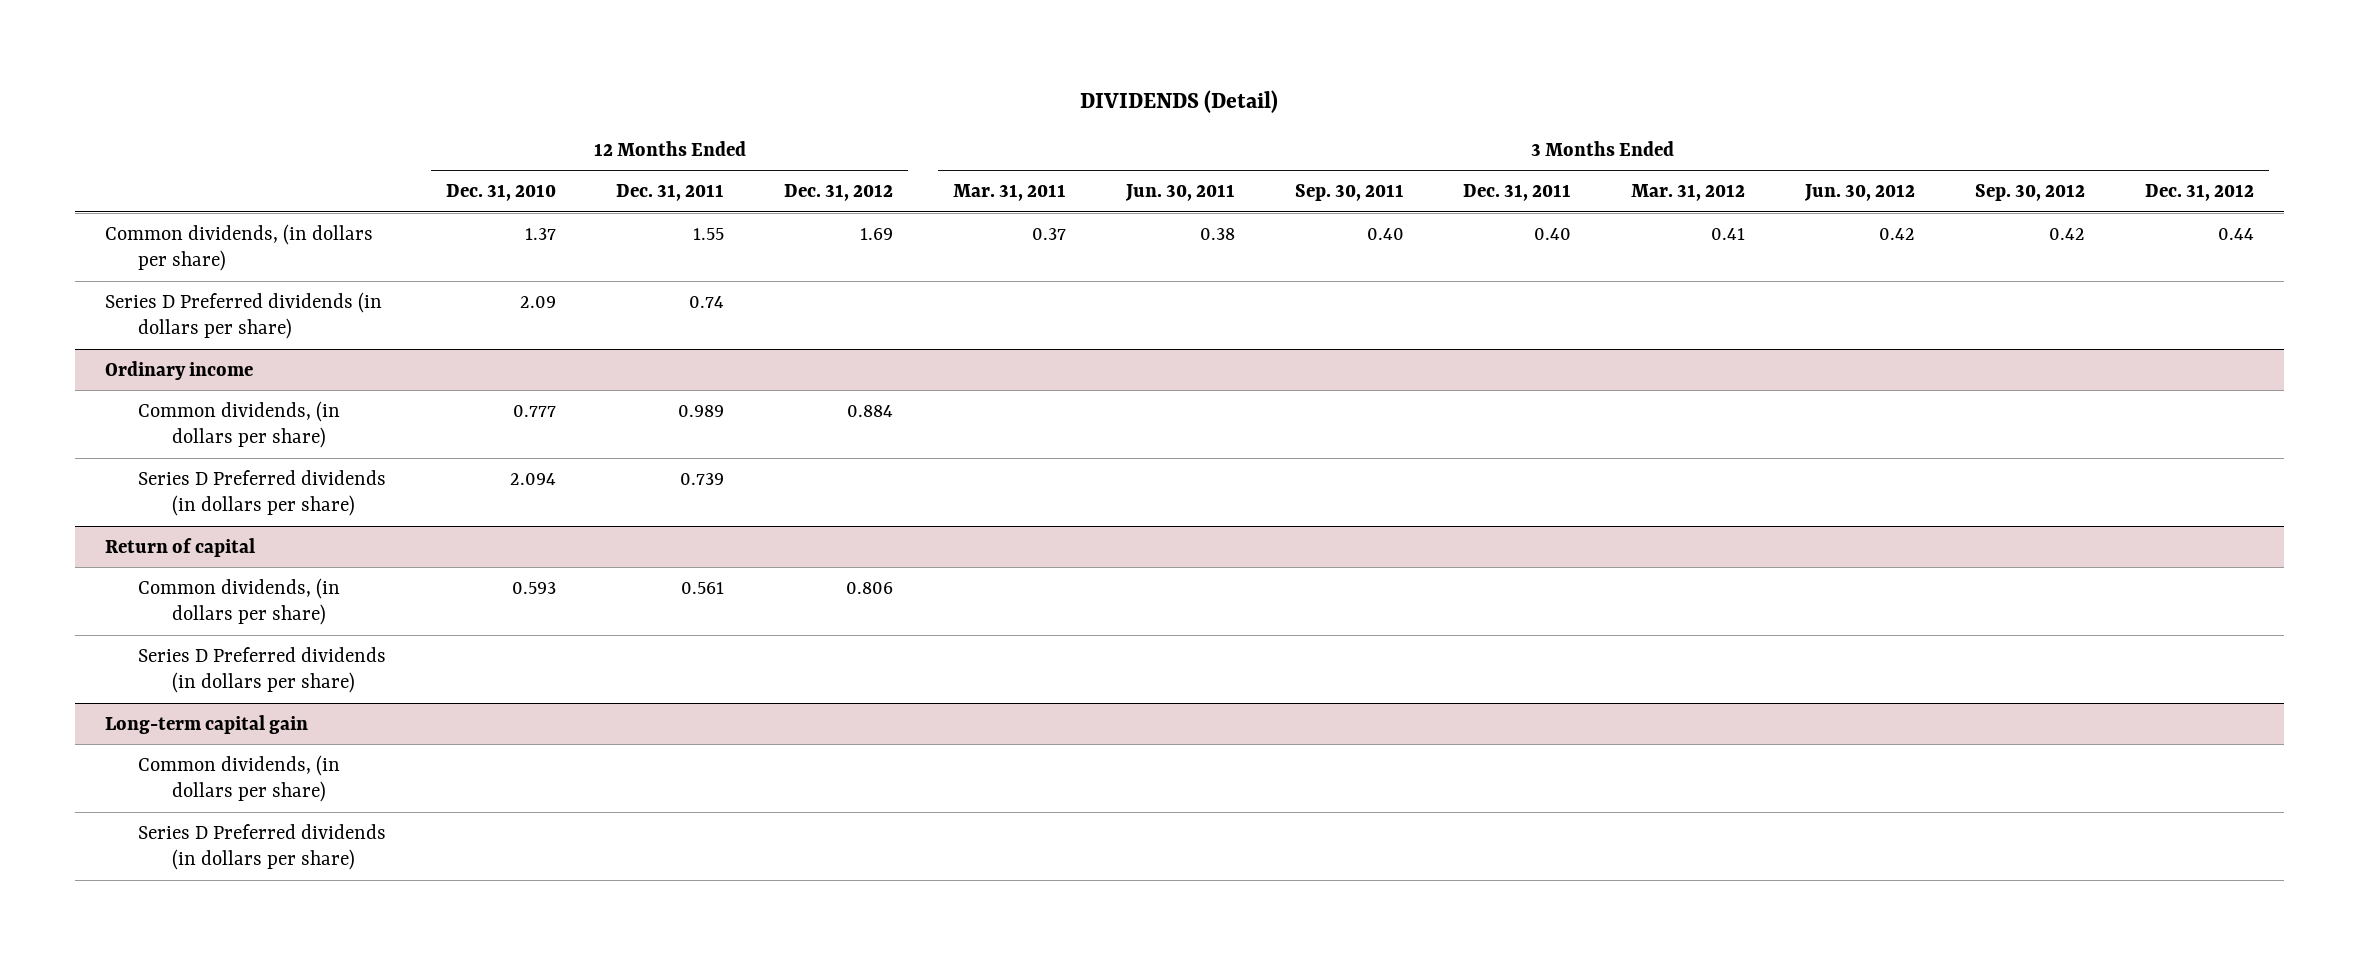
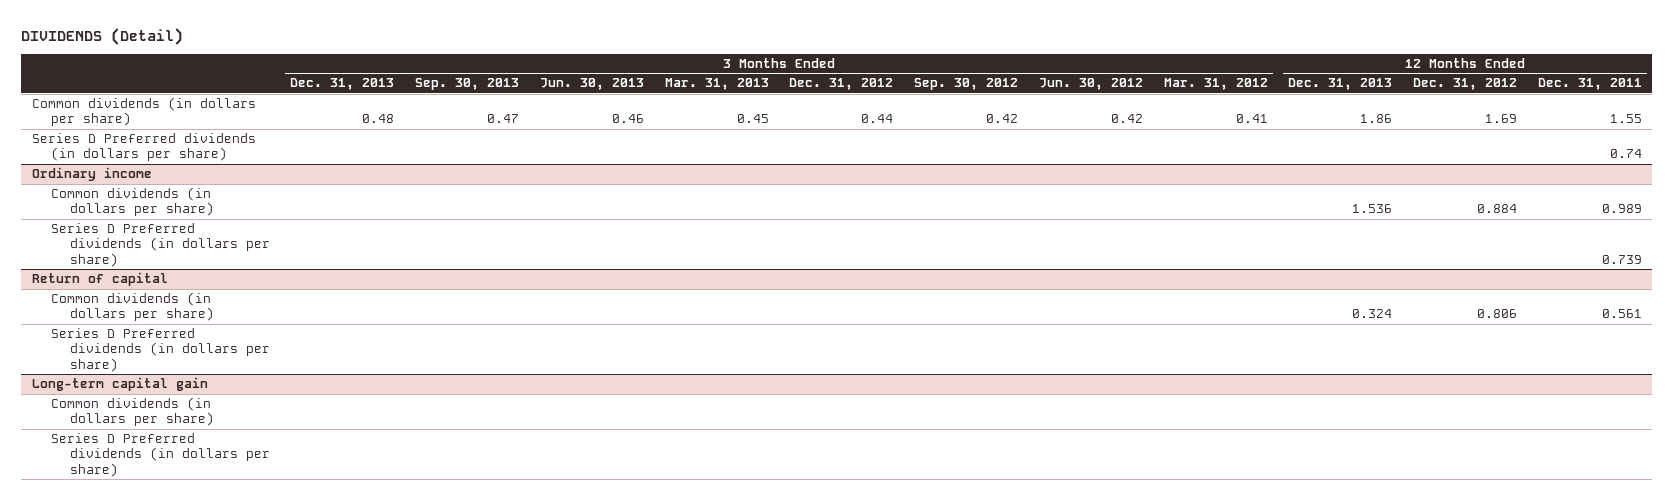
[446,184,557,202] Dec. 31, 2010 -> none
[952,184,1066,202] Mar. 31, 2011 -> none
[1124,184,1235,202] Jun. 30, 2011 -> none
[1294,184,1404,202] Sep. 30, 2011 -> none
[1463,184,1572,202] Dec. 31, 2011 -> none
none -> [290,78,395,91] Dec. 31, 2013
none -> [415,78,520,91] Sep. 30, 2013
none -> [539,78,644,91] Jun. 30, 2013
none -> [664,78,769,91] Mar. 31, 2013
none -> [1288,78,1393,91] Dec. 31, 2013
[104,223,373,272] Common dividends, (in dollars per share) -> [31,97,256,127] Common dividends (in dollars per share)
[138,400,341,449] Common dividends, (in dollars per share) -> [50,187,214,217] Common dividends (in dollars per share)
[138,577,341,626] Common dividends, (in dollars per share) -> [50,292,214,322] Common dividends (in dollars per share)
[138,754,341,803] Common dividends, (in dollars per share) -> [50,397,214,427] Common dividends (in dollars per share)

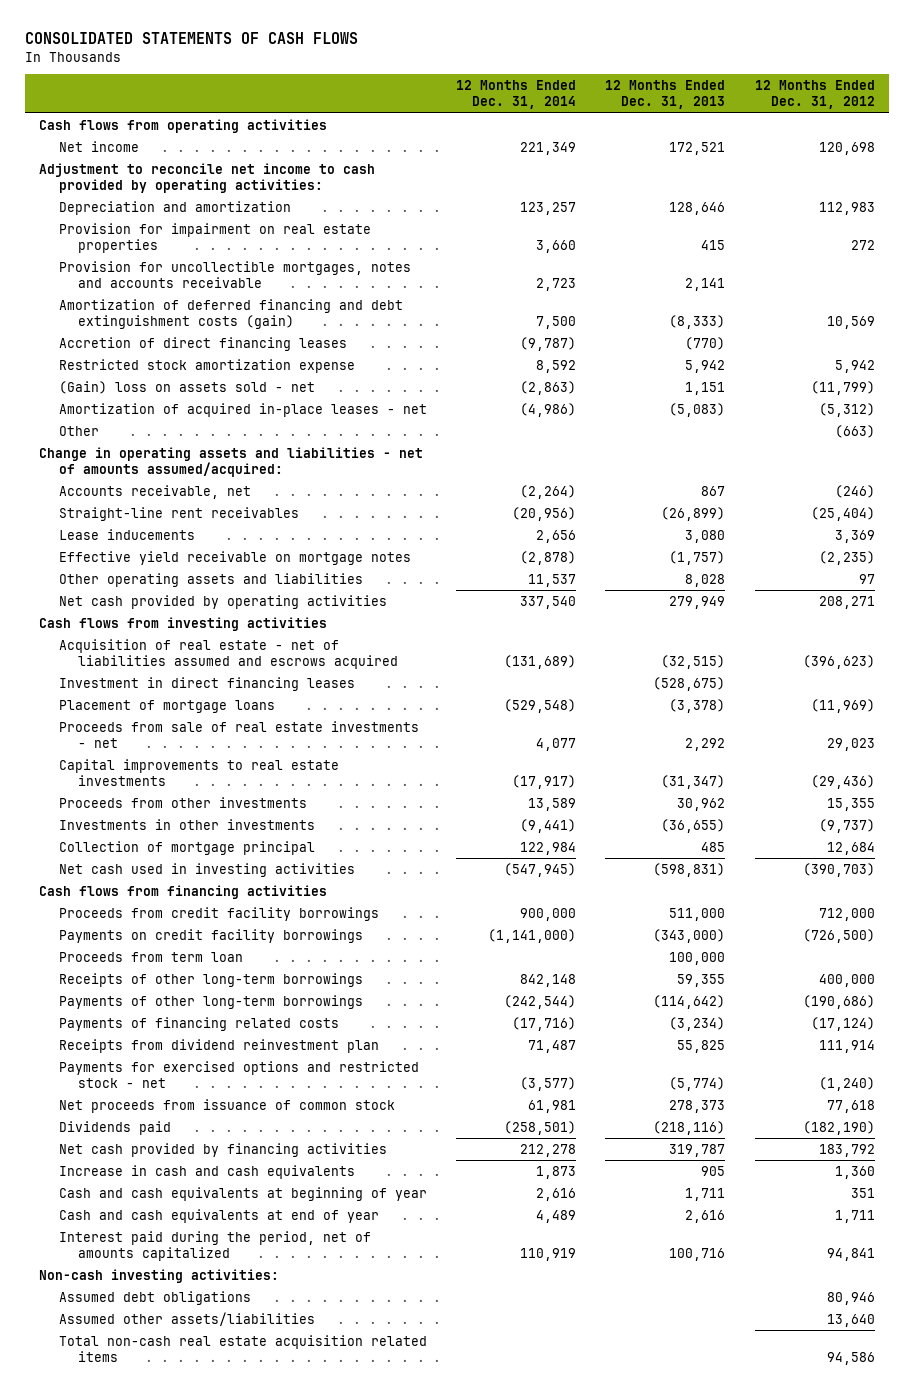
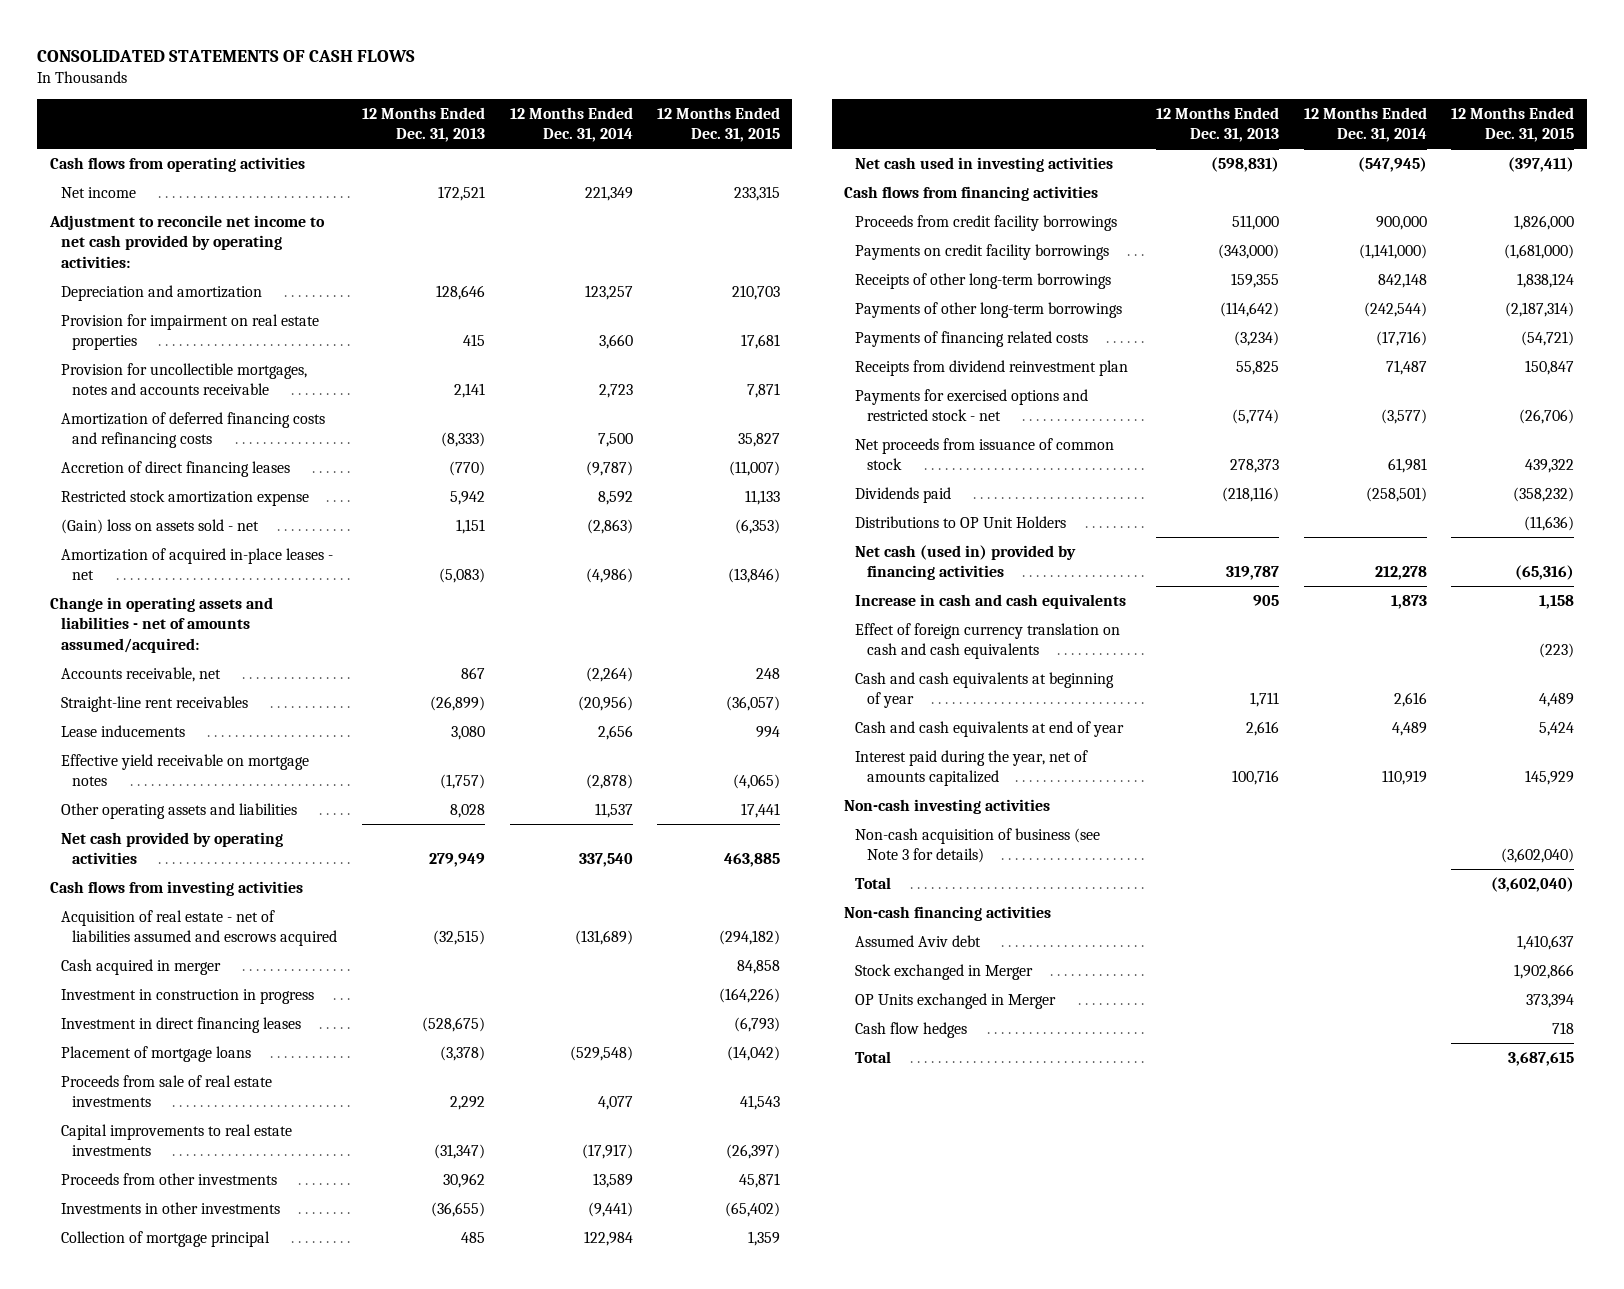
[754,80,875,110] 12 Months Ended Dec. 31, 2012 -> none
none -> [657,106,781,143] 12 Months Ended Dec. 31, 2015
[39,162,376,193] Adjustment to reconcile net income to cash provided by operating activities: -> [48,214,325,268] Adjustment to reconcile net income to net cash provided by operating activities:
[58,298,403,329] Amortization of deferred financing and debt extinguishment costs (gain) -> [61,411,326,449] Amortization of deferred financing costs and refinancing costs
[58,425,99,436] Other -> none
none -> [61,958,222,975] Cash acquired in merger
none -> [61,988,315,1004] Investment in construction in progress
[58,720,419,748] Proceeds from sale of real estate investments - net -> [61,1074,273,1108] Proceeds from sale of real estate investments
[58,951,243,962] Proceeds from term loan -> none
[677,973,726,987] 59,355 -> [1231,272,1280,288] 159,355
none -> [855,515,1067,528] Distributions to OP Unit Holders
[58,1142,387,1157] Net cash provided by financing activities -> [855,544,1077,581] Net cash (used in) provided by financing activities
none -> [855,622,1121,660] Effect of foreign currency translation on cash and cash equivalents
[58,1311,315,1326] Assumed other assets/liabilities -> none
[58,1334,427,1362] Total non-cash real estate acquisition related items -> none
[58,1230,371,1261] Interest paid during the period, net of amounts capitalized -> [855,749,1089,787] Interest paid during the year, net of amounts capitalized
[39,1268,280,1283] Non-cash investing activities: -> [844,798,1051,814] Non-cash investing activities
none -> [855,827,1101,864] Non-cash acquisition of business (see Note 3 for details)
none -> [855,876,892,889] Total
none -> [844,905,1052,921] Non-cash financing activities
[58,1290,251,1305] Assumed debt obligations -> [855,934,982,947] Assumed Aviv debt
none -> [855,963,1034,980] Stock exchanged in Merger
none -> [855,992,1057,1009] OP Units exchanged in Merger
none -> [855,1021,968,1038] Cash flow hedges
none -> [855,1050,892,1063] Total

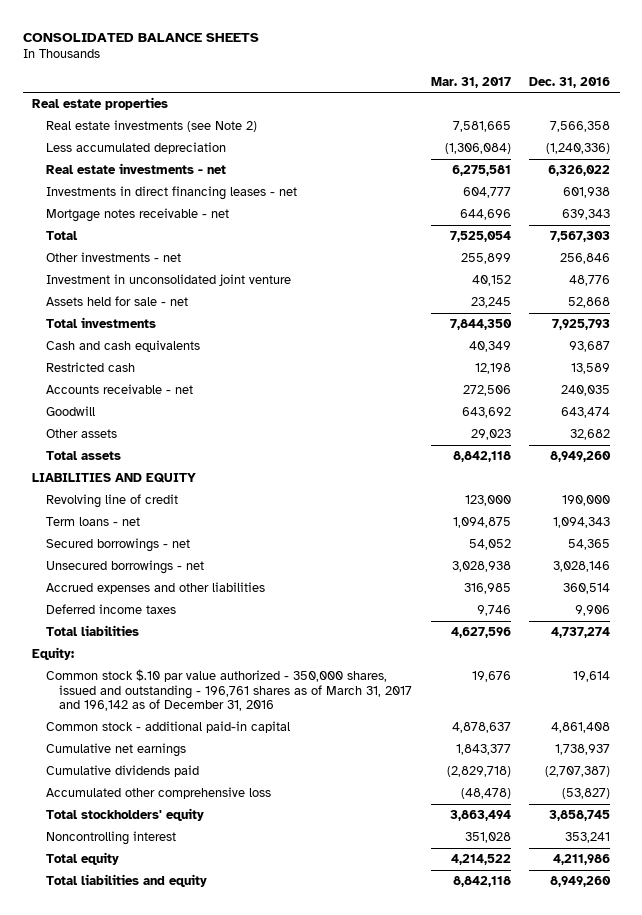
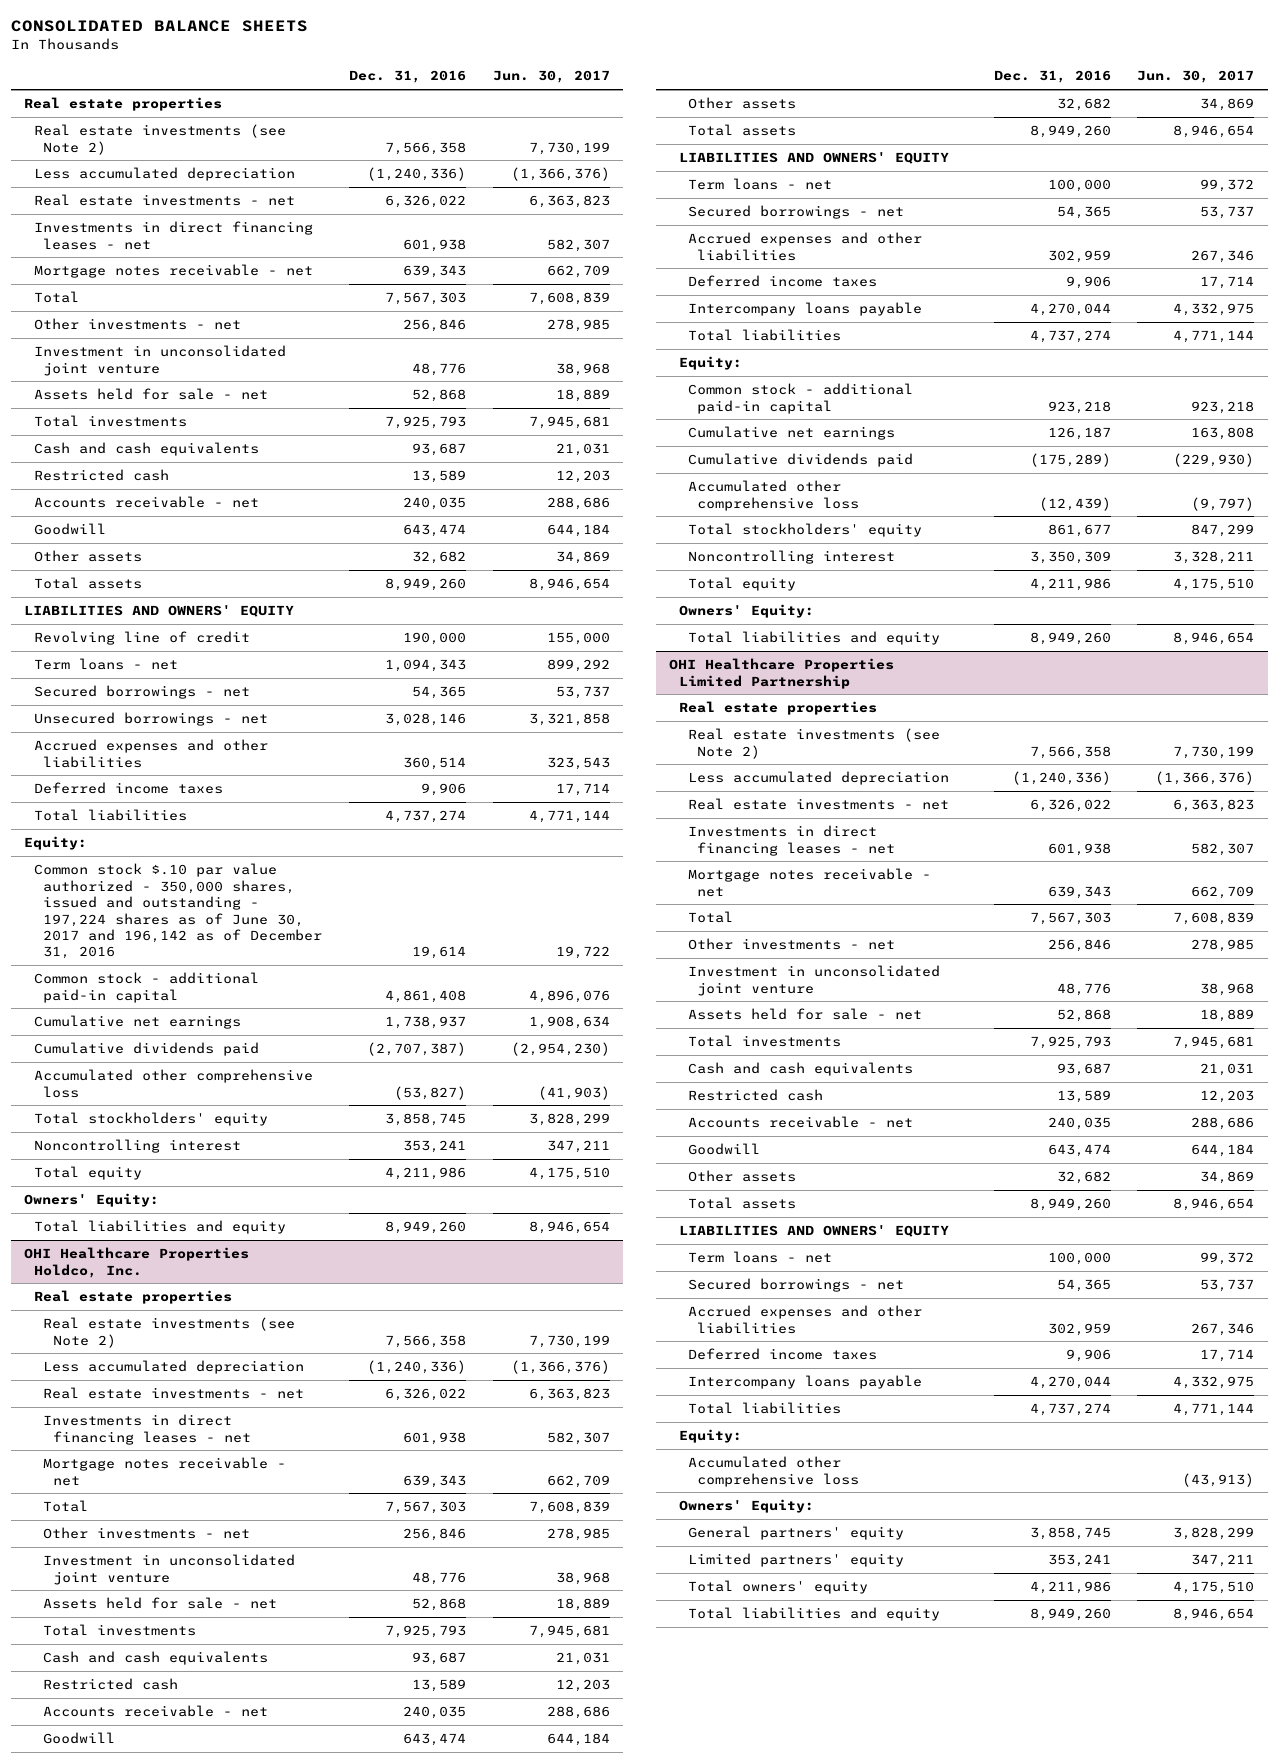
[430,76,511,88] Mar. 31, 2017 -> none
none -> [492,70,610,84] Jun. 30, 2017
[31,473,196,484] LIABILITIES AND EQUITY -> [24,605,295,618] LIABILITIES AND OWNERS' EQUITY
[45,669,413,712] Common stock $.10 par value authorized - 350,000 shares, issued and outstanding - 196,761 shares as of March 31, 2017 and 196,142 as of December 31, 2016 -> [33,863,323,960] Common stock $.10 par value authorized - 350,000 shares, issued and outstanding - 197,224 shares as of June 30, 2017 and 196,142 as of December 31, 2016
none -> [24,1193,160,1208] Owners' Equity:
none -> [24,1247,250,1278] OHI Healthcare Properties Holdco, Inc.
none -> [33,1290,232,1305] Real estate properties
none -> [43,1317,296,1348] Real estate investments (see Note 2)
none -> [43,1360,305,1375] Less accumulated depreciation
none -> [43,1387,305,1400] Real estate investments - net
none -> [43,1414,251,1445] Investments in direct financing leases - net
none -> [43,1457,287,1486] Mortgage notes receivable - net
none -> [43,1500,89,1513] Total
none -> [43,1527,251,1540] Other investments - net
none -> [43,1554,296,1585] Investment in unconsolidated joint venture
none -> [43,1597,278,1610] Assets held for sale - net
none -> [43,1624,197,1637] Total investments
none -> [43,1651,269,1666] Cash and cash equivalents
none -> [43,1678,179,1691] Restricted cash
none -> [43,1705,269,1718] Accounts receivable - net
none -> [43,1732,116,1745] Goodwill
none -> [687,97,796,110] Other assets
none -> [687,124,796,137] Total assets
none -> [678,152,949,165] LIABILITIES AND OWNERS' EQUITY
none -> [687,178,832,191] Term loans - net
none -> [687,205,904,220] Secured borrowings - net
none -> [687,232,922,261] Accrued expenses and other liabilities
none -> [687,275,877,288] Deferred income taxes
none -> [687,302,922,317] Intercompany loans payable
none -> [687,329,841,342] Total liabilities
none -> [678,356,742,371] Equity:
none -> [687,383,913,414] Common stock - additional paid-in capital
none -> [687,426,895,441] Cumulative net earnings
none -> [687,453,913,468] Cumulative dividends paid
none -> [687,480,860,511] Accumulated other comprehensive loss
none -> [687,523,922,538] Total stockholders' equity
none -> [687,550,895,565] Noncontrolling interest
none -> [687,577,796,592] Total equity
none -> [678,604,814,619] Owners' Equity:
none -> [687,631,940,646] Total liabilities and equity
none -> [669,658,895,689] OHI Healthcare Properties Limited Partnership
none -> [678,701,877,716] Real estate properties
none -> [687,728,940,759] Real estate investments (see Note 2)
none -> [687,771,949,786] Less accumulated depreciation
none -> [687,798,949,811] Real estate investments - net
none -> [687,825,896,856] Investments in direct financing leases - net
none -> [687,868,931,897] Mortgage notes receivable - net
none -> [687,911,733,924] Total
none -> [687,938,895,951] Other investments - net
none -> [687,965,940,996] Investment in unconsolidated joint venture
none -> [687,1008,922,1021] Assets held for sale - net
none -> [687,1035,841,1048] Total investments
none -> [687,1062,913,1077] Cash and cash equivalents
none -> [687,1089,823,1102] Restricted cash
none -> [687,1116,913,1129] Accounts receivable - net
none -> [687,1143,760,1156] Goodwill
none -> [687,1170,796,1183] Other assets
none -> [687,1197,796,1210] Total assets
none -> [678,1225,949,1238] LIABILITIES AND OWNERS' EQUITY
none -> [687,1251,832,1264] Term loans - net
none -> [687,1278,904,1293] Secured borrowings - net
none -> [687,1305,922,1334] Accrued expenses and other liabilities
none -> [687,1348,877,1361] Deferred income taxes
none -> [687,1375,922,1390] Intercompany loans payable
none -> [687,1402,841,1415] Total liabilities
none -> [678,1429,742,1444] Equity:
none -> [687,1456,860,1487] Accumulated other comprehensive loss
none -> [678,1499,814,1514] Owners' Equity:
none -> [687,1526,904,1541] General partners' equity
none -> [687,1553,904,1568] Limited partners' equity
none -> [687,1580,868,1595] Total owners' equity
none -> [687,1607,940,1622] Total liabilities and equity

